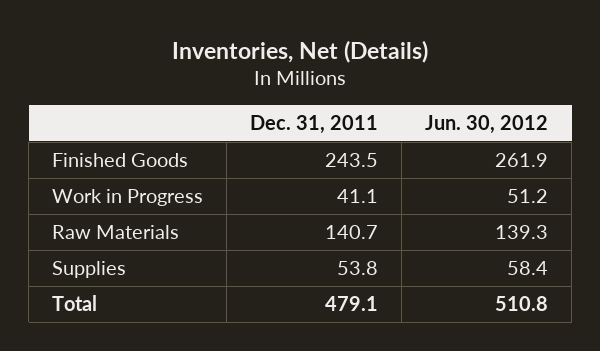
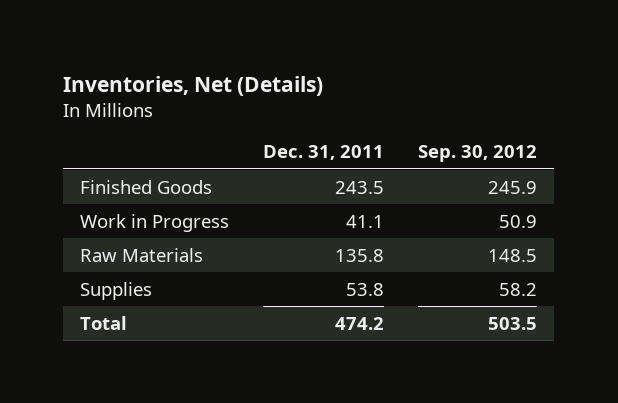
[425,114,549,134] Jun. 30, 2012 -> none
none -> [418,145,538,163] Sep. 30, 2012
[325,224,379,239] 140.7 -> [335,248,385,262] 135.8
[325,295,379,311] 479.1 -> [335,316,385,330] 474.2

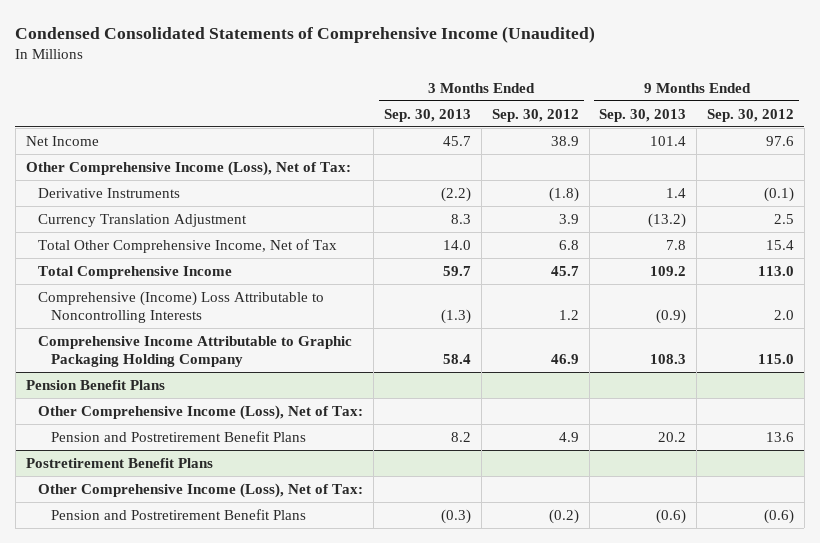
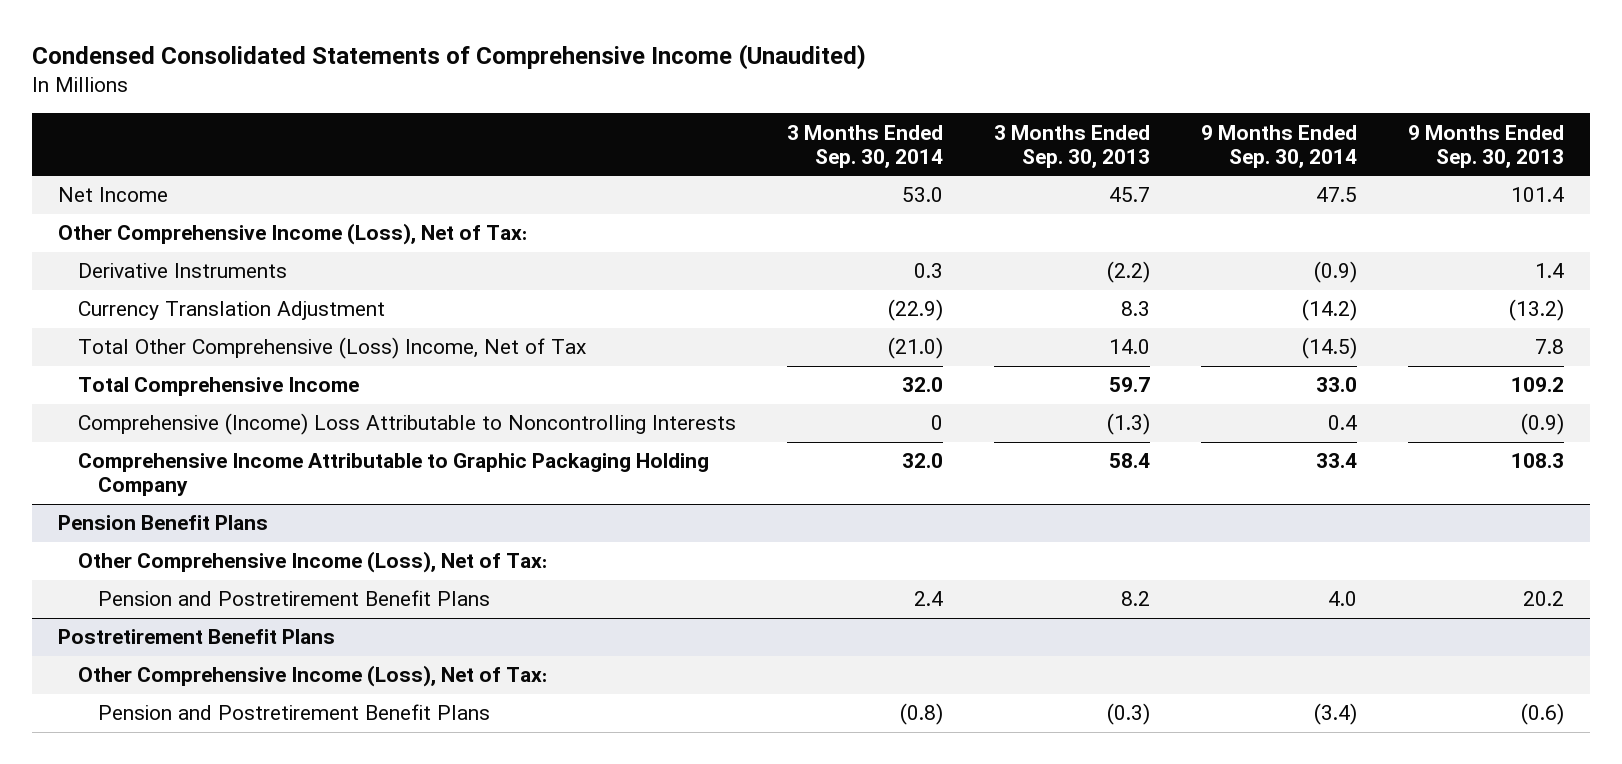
[491,108,579,122] Sep. 30, 2012 -> none
[707,108,795,122] Sep. 30, 2012 -> none
none -> [786,124,943,168] 3 Months Ended Sep. 30, 2014
none -> [1200,124,1357,168] 9 Months Ended Sep. 30, 2014
[38,239,338,254] Total Other Comprehensive Income, Net of Tax -> [77,337,586,360] Total Other Comprehensive (Loss) Income, Net of Tax

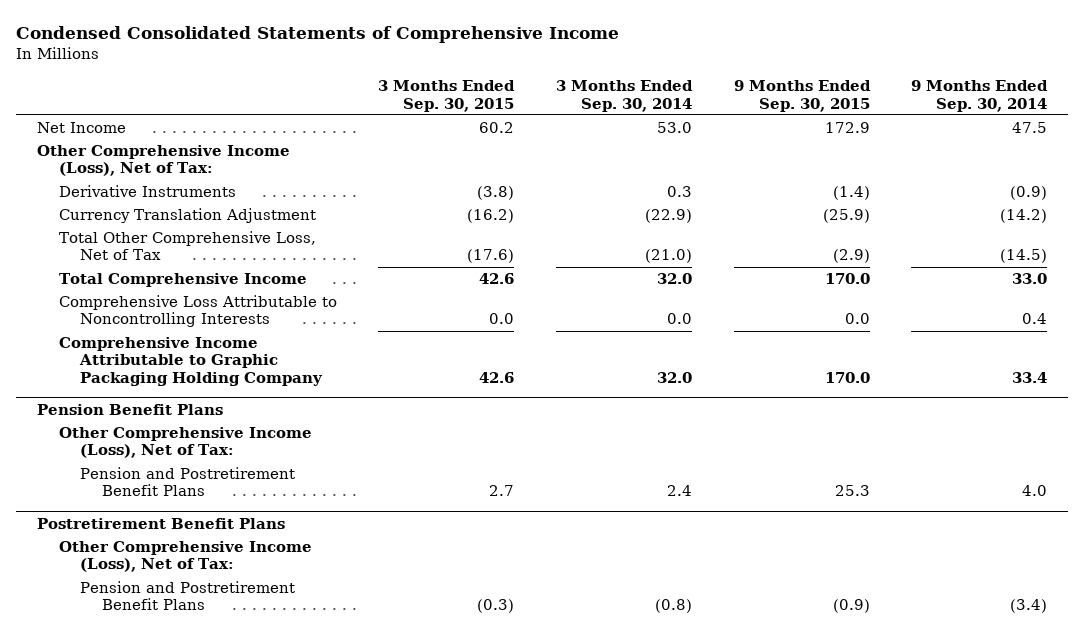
[32,44,867,71] Condensed Consolidated Statements of Comprehensive Income (Unaudited) -> [16,26,620,44] Condensed Consolidated Statements of Comprehensive Income
[993,124,1150,168] 3 Months Ended Sep. 30, 2013 -> none
[1408,124,1565,168] 9 Months Ended Sep. 30, 2013 -> none
none -> [378,80,516,112] 3 Months Ended Sep. 30, 2015
none -> [733,80,871,112] 9 Months Ended Sep. 30, 2015
[77,337,586,360] Total Other Comprehensive (Loss) Income, Net of Tax -> [58,231,316,261] Total Other Comprehensive Loss, Net of Tax
[77,413,736,436] Comprehensive (Income) Loss Attributable to Noncontrolling Interests -> [58,295,337,328] Comprehensive Loss Attributable to Noncontrolling Interests
[930,415,943,431] 0 -> [666,313,692,325] 0.0

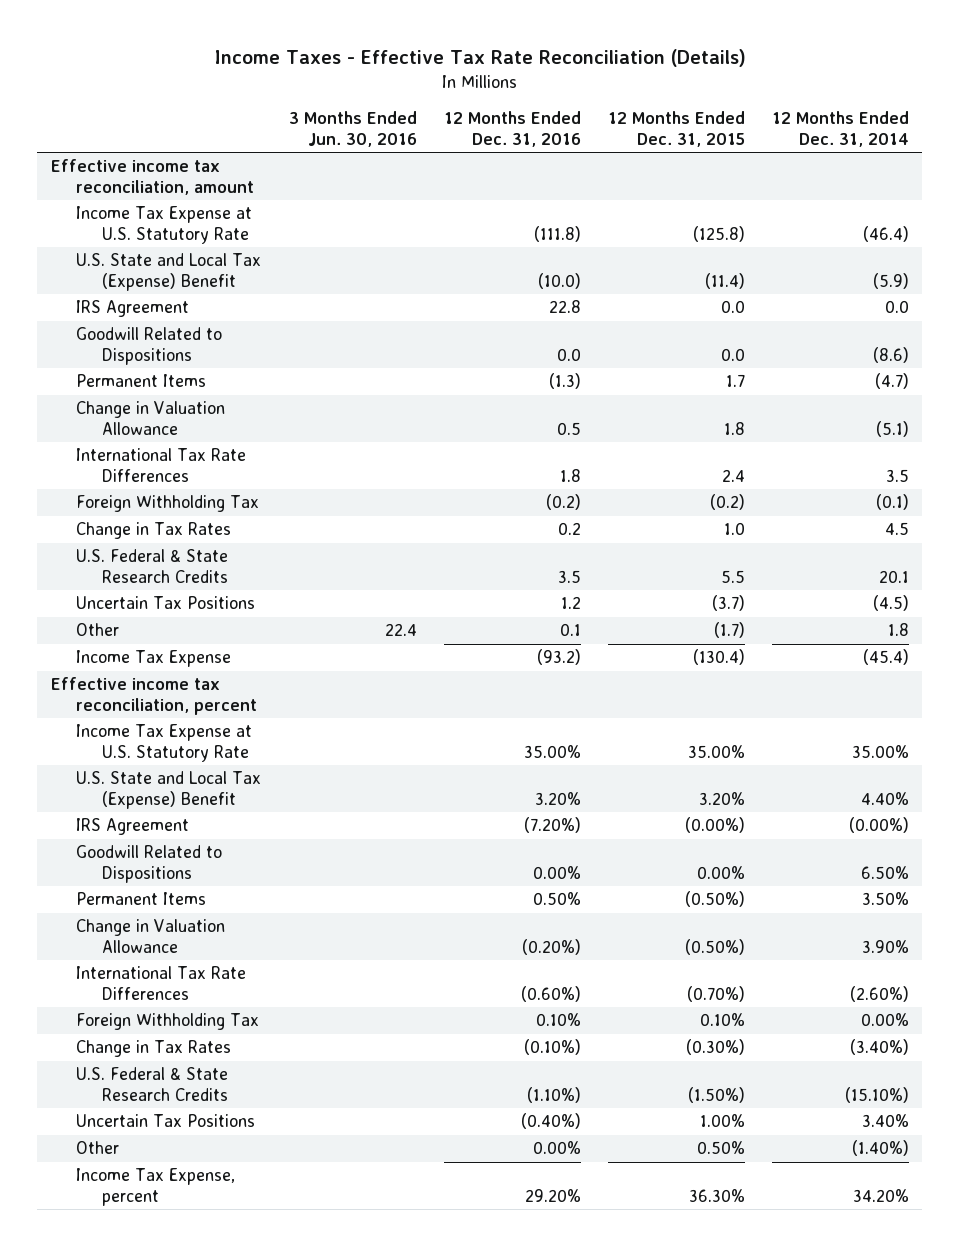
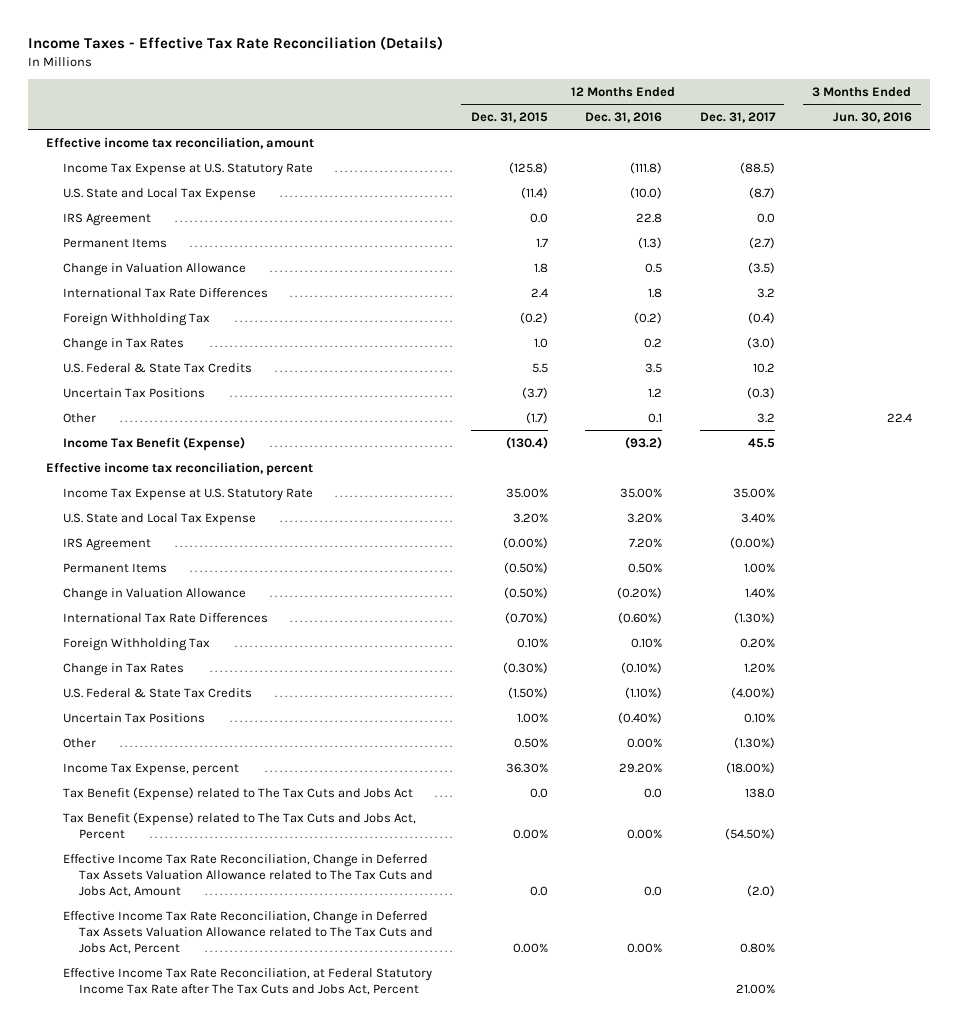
[771,111,909,147] 12 Months Ended Dec. 31, 2014 -> none
none -> [699,111,776,123] Dec. 31, 2017
[76,253,262,291] U.S. State and Local Tax (Expense) Benefit -> [62,187,256,201] U.S. State and Local Tax Expense
[76,327,223,365] Goodwill Related to Dispositions -> none
[76,549,229,583] U.S. Federal & State Research Credits -> [62,362,252,373] U.S. Federal & State Tax Credits
[76,650,232,668] Income Tax Expense -> [62,436,245,451] Income Tax Benefit (Expense)
[76,845,223,883] Goodwill Related to Dispositions -> none
[76,771,262,809] U.S. State and Local Tax (Expense) Benefit -> [62,512,256,526] U.S. State and Local Tax Expense
[523,817,581,834] (7.20%) -> [629,537,663,548] 7.20%
[76,1067,229,1101] U.S. Federal & State Research Credits -> [62,687,252,698] U.S. Federal & State Tax Credits
none -> [62,786,413,801] Tax Benefit (Expense) related to The Tax Cuts and Jobs Act
none -> [62,811,416,839] Tax Benefit (Expense) related to The Tax Cuts and Jobs Act, Percent
none -> [62,853,433,897] Effective Income Tax Rate Reconciliation, Change in Deferred Tax Assets Valuation Allowance related to The Tax Cuts and Jobs Act, Amount
none -> [62,910,433,954] Effective Income Tax Rate Reconciliation, Change in Deferred Tax Assets Valuation Allowance related to The Tax Cuts and Jobs Act, Percent
none -> [62,967,432,995] Effective Income Tax Rate Reconciliation, at Federal Statutory Income Tax Rate after The Tax Cuts and Jobs Act, Percent

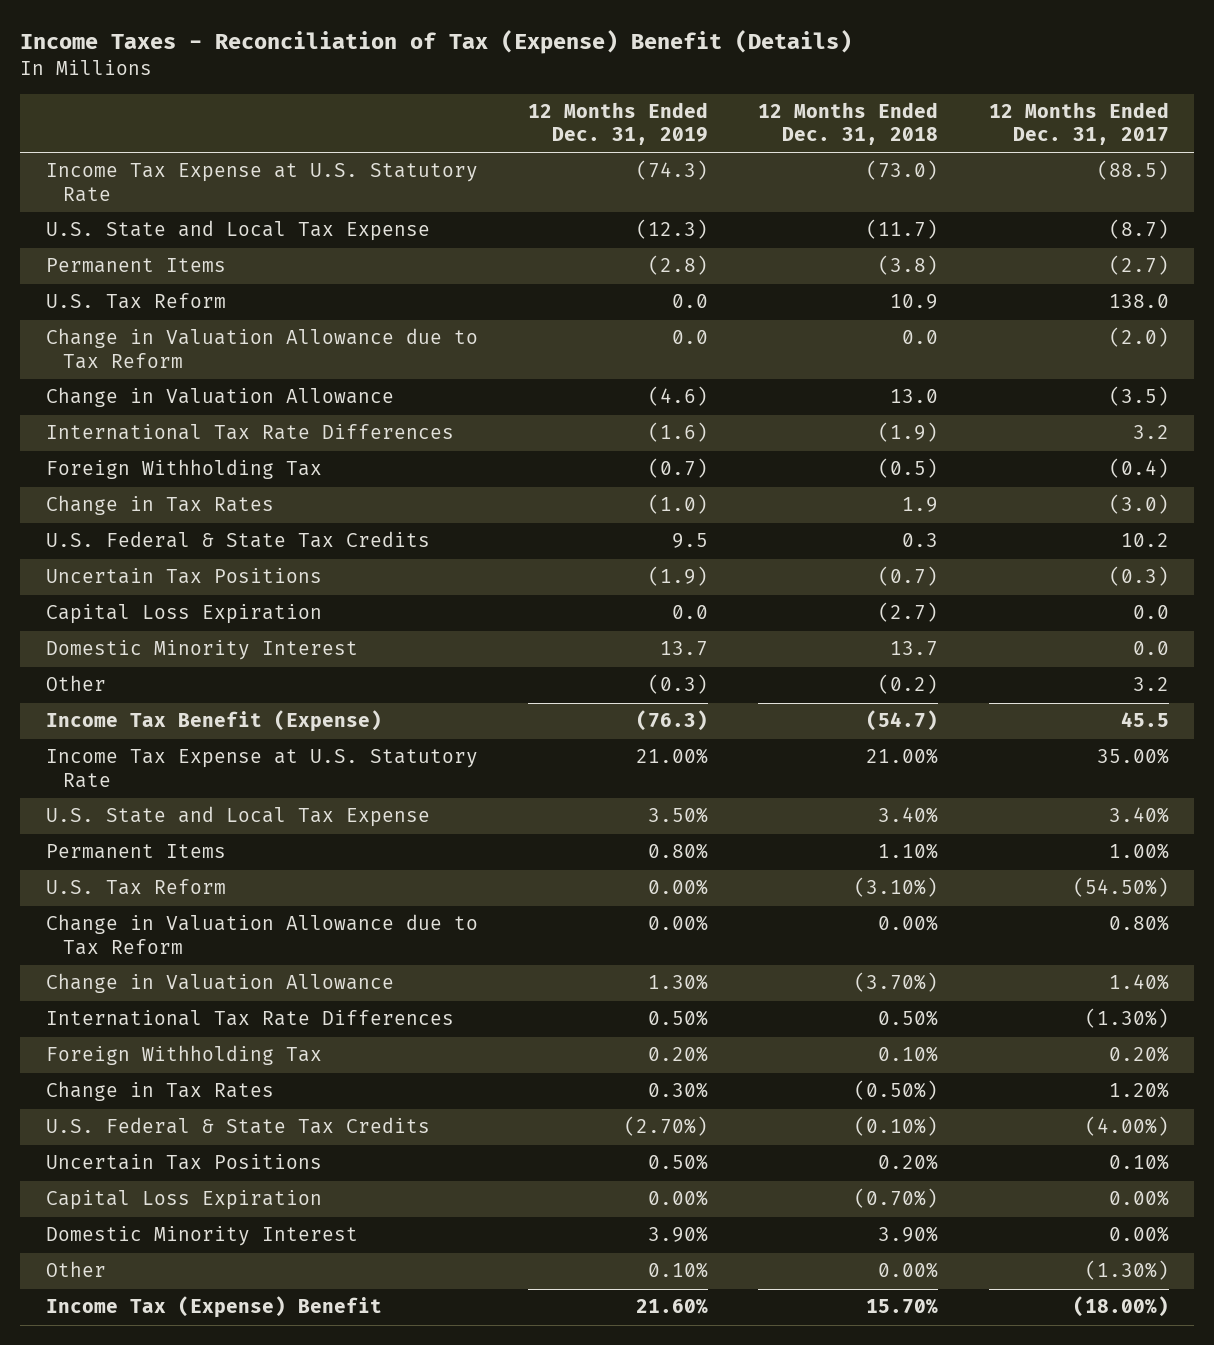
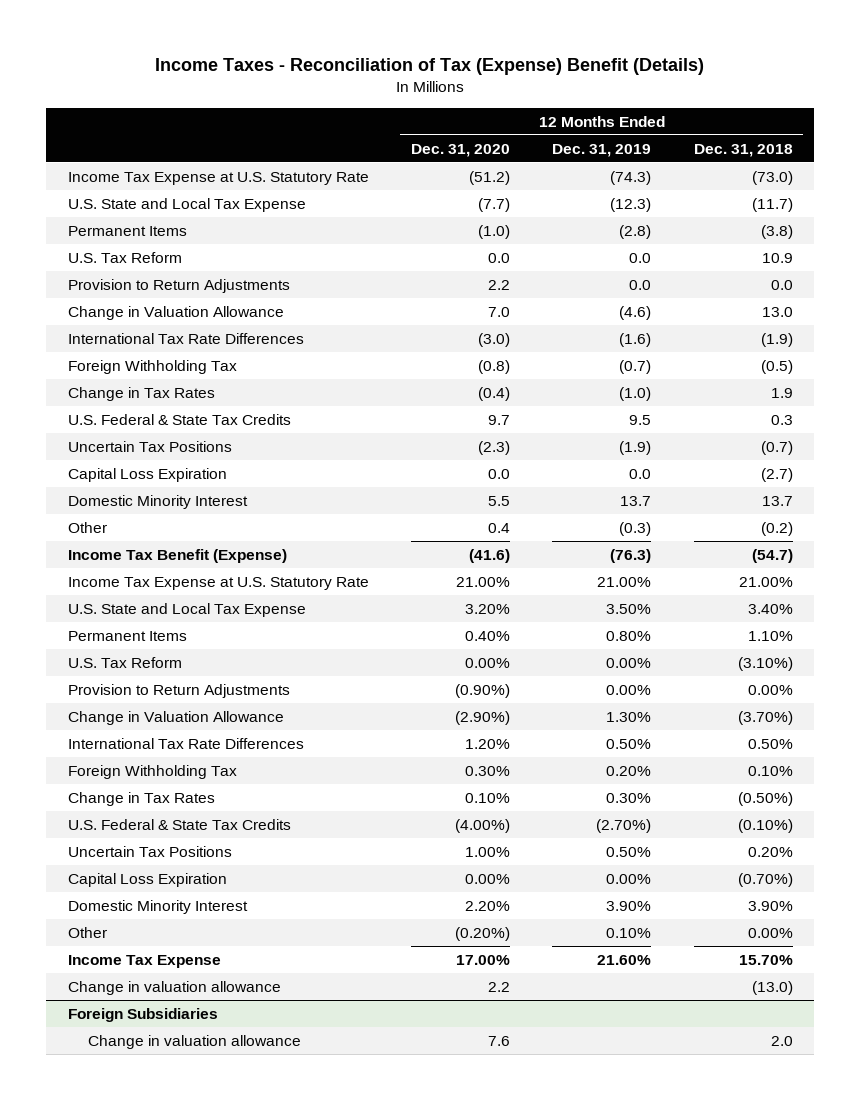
[988,101,1169,146] 12 Months Ended Dec. 31, 2017 -> none
none -> [410,143,510,157] Dec. 31, 2020
[45,328,478,369] Change in Valuation Allowance due to Tax Reform -> none
none -> [67,278,290,293] Provision to Return Adjustments
[45,914,478,955] Change in Valuation Allowance due to Tax Reform -> none
none -> [67,683,290,698] Provision to Return Adjustments
[45,1296,382,1319] Income Tax (Expense) Benefit -> [67,954,221,968] Income Tax Expense
none -> [67,980,281,995] Change in valuation allowance
none -> [67,1007,218,1022] Foreign Subsidiaries
none -> [87,1034,301,1049] Change in valuation allowance

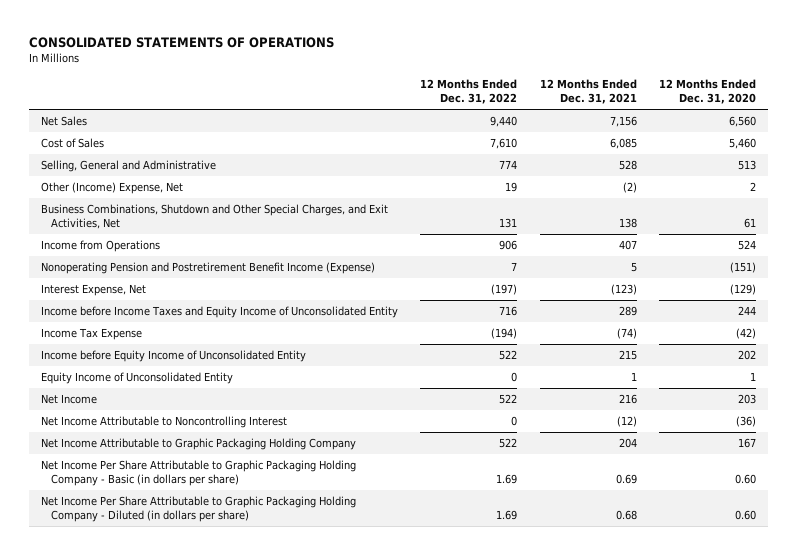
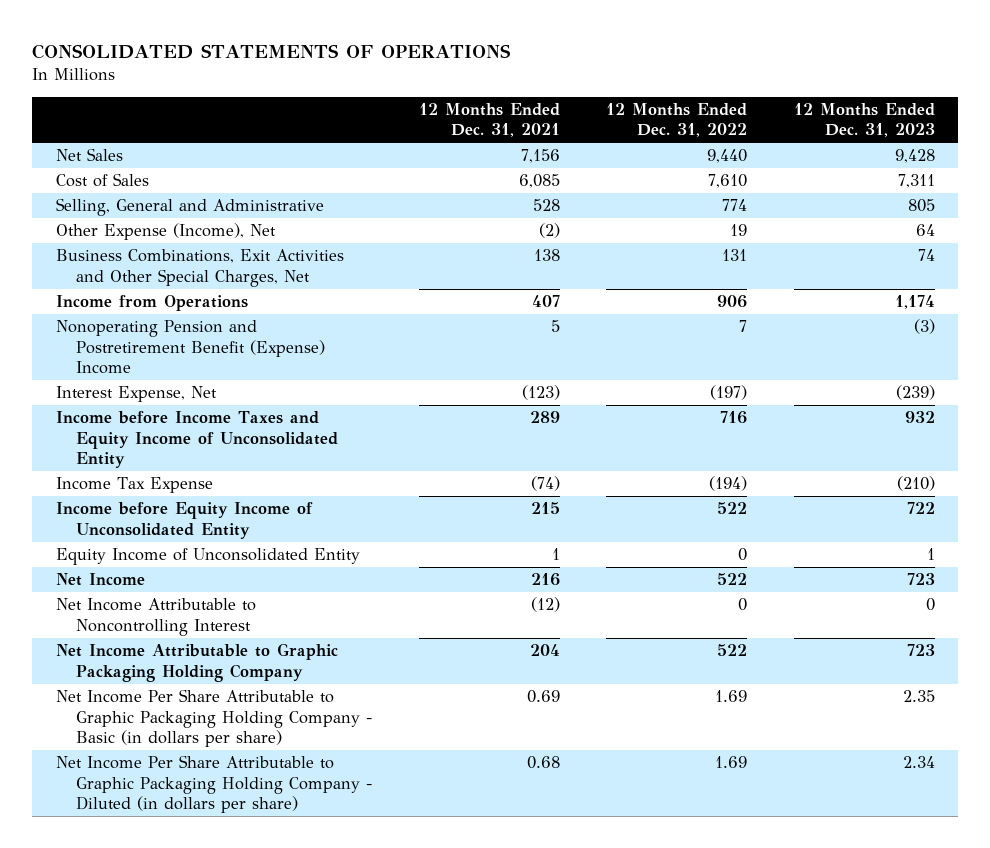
[659,79,757,105] 12 Months Ended Dec. 31, 2020 -> none
none -> [793,102,935,138] 12 Months Ended Dec. 31, 2023
[40,182,183,195] Other (Income) Expense, Net -> [55,223,276,241] Other Expense (Income), Net
[40,204,388,230] Business Combinations, Shutdown and Other Special Charges, and Exit Activities, Net -> [55,249,344,287] Business Combinations, Exit Activities and Other Special Charges, Net
[40,262,375,275] Nonoperating Pension and Postretirement Benefit Income (Expense) -> [55,320,325,375] Nonoperating Pension and Postretirement Benefit (Expense) Income

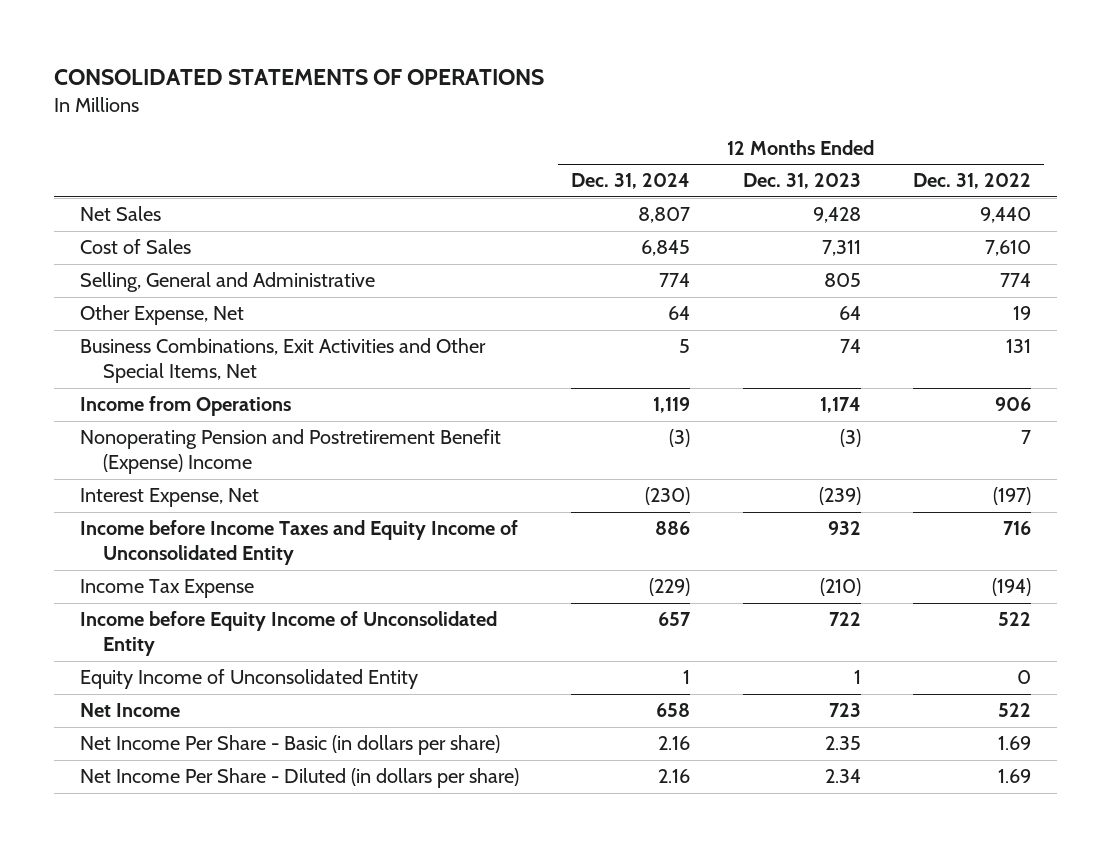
[418,102,560,138] 12 Months Ended Dec. 31, 2021 -> none
none -> [571,173,691,190] Dec. 31, 2024
[55,223,276,241] Other Expense (Income), Net -> [80,305,245,326] Other Expense, Net
[55,249,344,287] Business Combinations, Exit Activities and Other Special Charges, Net -> [80,338,487,384] Business Combinations, Exit Activities and Other Special Items, Net
[55,598,256,636] Net Income Attributable to Noncontrolling Interest -> none
[55,643,338,682] Net Income Attributable to Graphic Packaging Holding Company -> none
[55,689,372,748] Net Income Per Share Attributable to Graphic Packaging Holding Company - Basic (in dollars per share) -> [80,735,501,756] Net Income Per Share - Basic (in dollars per share)
[55,755,372,814] Net Income Per Share Attributable to Graphic Packaging Holding Company - Diluted (in dollars per share) -> [80,768,520,789] Net Income Per Share - Diluted (in dollars per share)

